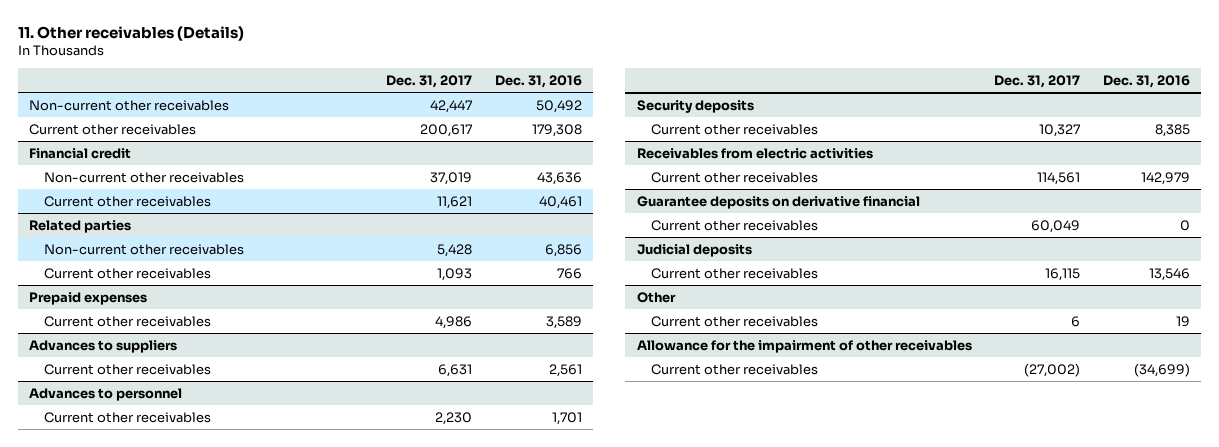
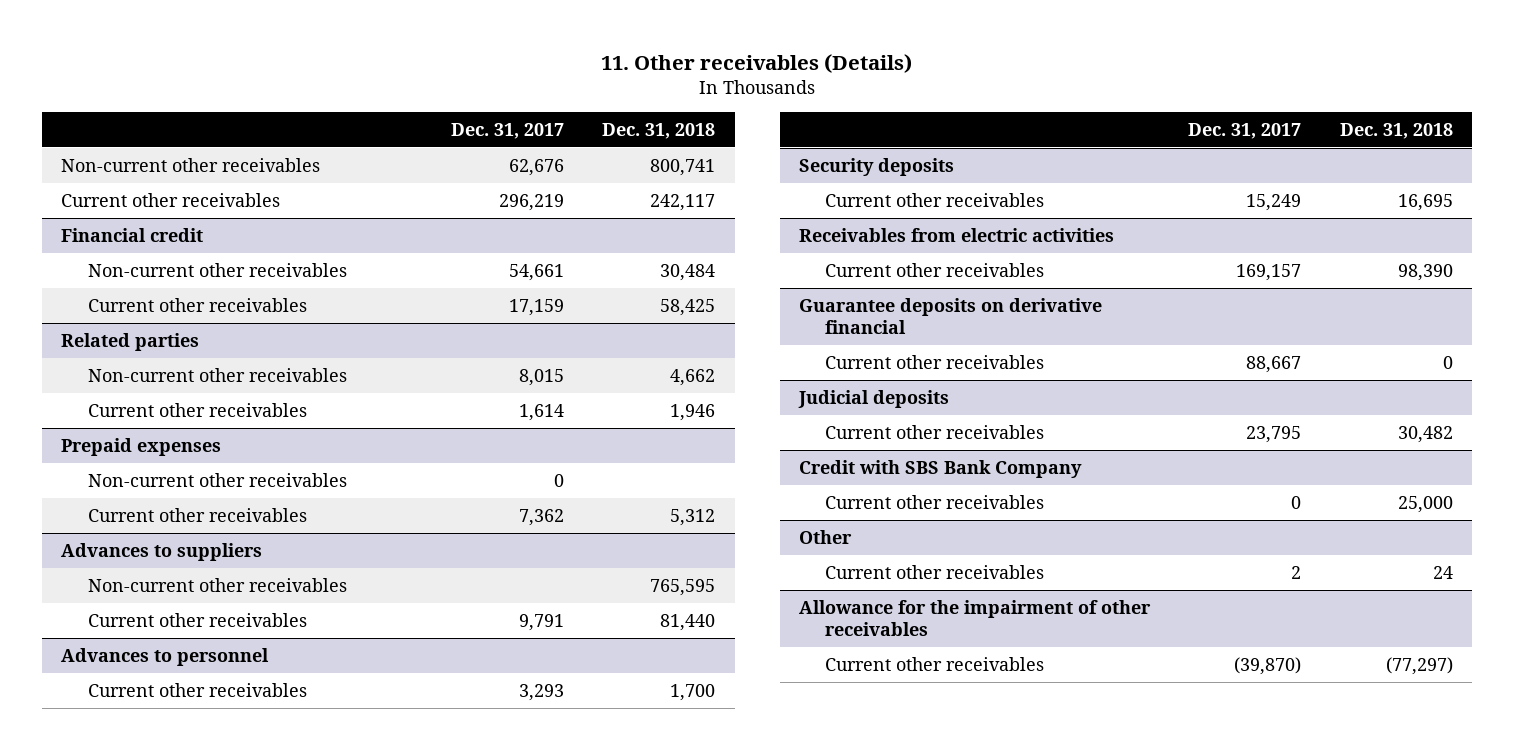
[494,74,582,88] Dec. 31, 2016 -> none
none -> [602,123,716,140] Dec. 31, 2018
[430,99,473,113] 42,447 -> [508,158,564,176] 62,676
[420,123,473,137] 200,617 -> [498,193,564,211] 296,219
[430,171,473,185] 37,019 -> [508,263,564,281] 54,661
[437,195,473,209] 11,621 -> [508,298,564,316] 17,159
[437,243,473,257] 5,428 -> [518,368,564,386] 8,015
[437,267,473,281] 1,093 -> [518,403,564,421] 1,614
none -> [87,472,347,487] Non-current other receivables
[435,315,473,329] 4,986 -> [518,508,564,526] 7,362
none -> [87,577,347,592] Non-current other receivables
[438,363,473,377] 6,631 -> [518,613,564,631] 9,791
[435,411,473,425] 2,230 -> [518,683,564,701] 3,293
[1039,123,1081,137] 10,327 -> [1246,193,1302,211] 15,249
[1037,171,1081,185] 114,561 -> [1236,263,1302,281] 169,157
[1031,219,1081,233] 60,049 -> [1246,355,1302,373] 88,667
[1045,267,1081,281] 16,115 -> [1246,425,1302,443] 23,795
none -> [798,459,1082,478] Credit with SBS Bank Company
none -> [825,494,1045,509] Current other receivables
[1071,315,1081,327] 6 -> [1291,565,1302,579] 2
[1024,362,1081,377] (27,002) -> [1234,656,1302,675] (39,870)

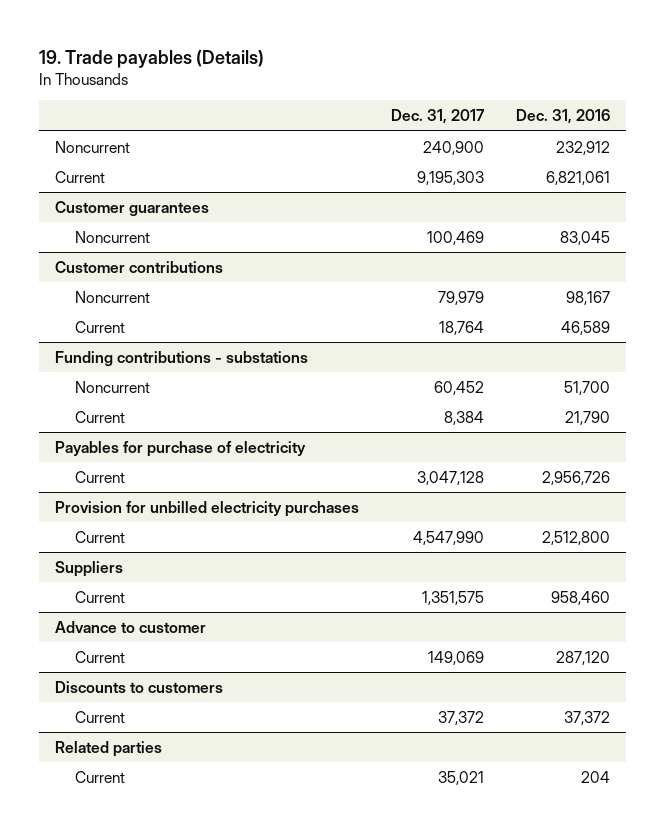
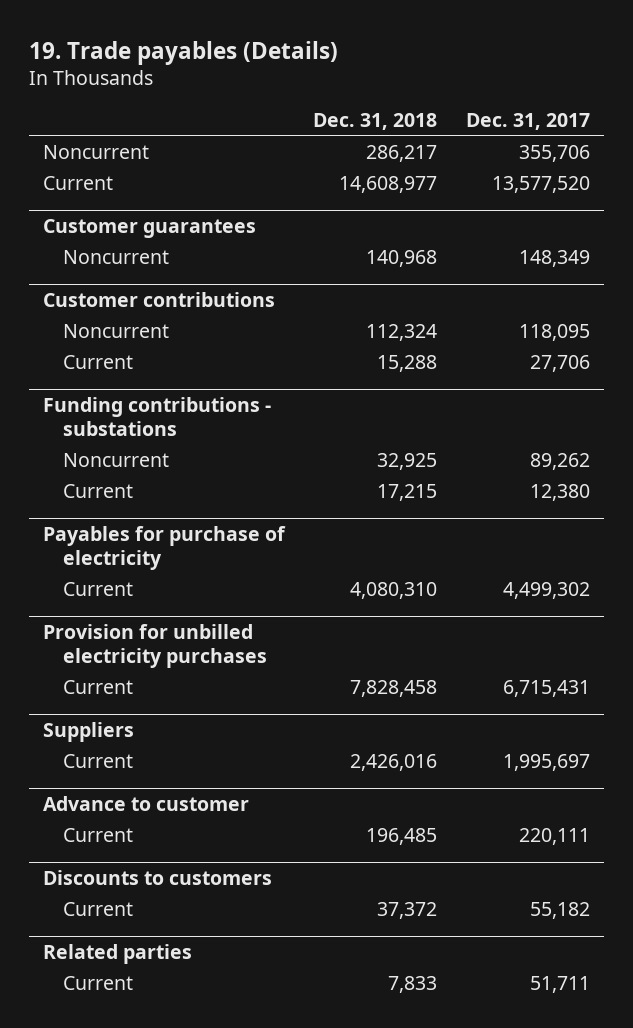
[516,109,611,125] Dec. 31, 2016 -> none
none -> [313,113,438,131] Dec. 31, 2018
[423,140,485,155] 240,900 -> [518,145,590,163] 355,706
[417,170,485,185] 9,195,303 -> [491,176,590,194] 13,577,520
[427,230,485,245] 100,469 -> [518,250,590,268] 148,349
[438,290,485,305] 79,979 -> [518,324,590,342] 118,095
[439,320,485,335] 18,764 -> [529,355,590,373] 27,706
[434,380,485,395] 60,452 -> [529,453,590,471] 89,262
[444,410,485,425] 8,384 -> [529,484,590,502] 12,380
[417,470,485,485] 3,047,128 -> [502,582,590,600] 4,499,302
[413,530,485,545] 4,547,990 -> [502,680,590,698] 6,715,431
[422,590,485,605] 1,351,575 -> [502,754,590,772] 1,995,697
[428,650,485,665] 149,069 -> [518,828,590,846] 220,111
[438,710,485,725] 37,372 -> [529,902,590,920] 55,182
[438,770,485,785] 35,021 -> [529,976,590,994] 51,711

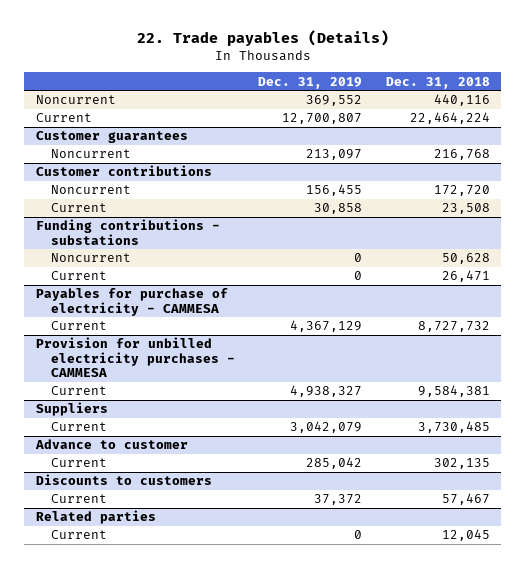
[29,41,339,66] 19. Trade payables (Details) -> [136,30,389,47] 22. Trade payables (Details)
[465,113,590,131] Dec. 31, 2017 -> none
none -> [258,76,363,89] Dec. 31, 2019
[366,145,438,163] 286,217 -> [433,94,490,107] 440,116
[339,176,438,194] 14,608,977 -> [409,112,490,125] 22,464,224
[366,250,438,268] 140,968 -> [433,149,490,161] 216,768
[366,324,438,342] 112,324 -> [433,185,490,197] 172,720
[377,355,438,373] 15,288 -> [441,203,490,215] 23,508
[377,453,438,471] 32,925 -> [441,253,490,265] 50,628
[377,484,438,502] 17,215 -> [441,270,490,283] 26,471
[43,526,287,571] Payables for purchase of electricity -> [35,288,228,316] Payables for purchase of electricity - CAMMESA
[350,582,438,600] 4,080,310 -> [417,321,490,333] 8,727,732
[43,624,268,669] Provision for unbilled electricity purchases -> [35,337,235,378] Provision for unbilled electricity purchases - CAMMESA
[350,680,438,698] 7,828,458 -> [417,385,490,398] 9,584,381
[350,754,438,772] 2,426,016 -> [417,421,490,434] 3,730,485
[366,828,438,846] 196,485 -> [433,458,490,470] 302,135
[377,902,438,920] 37,372 -> [441,493,490,506] 57,467
[388,976,438,994] 7,833 -> [441,529,490,542] 12,045

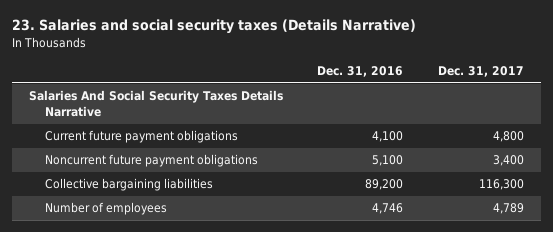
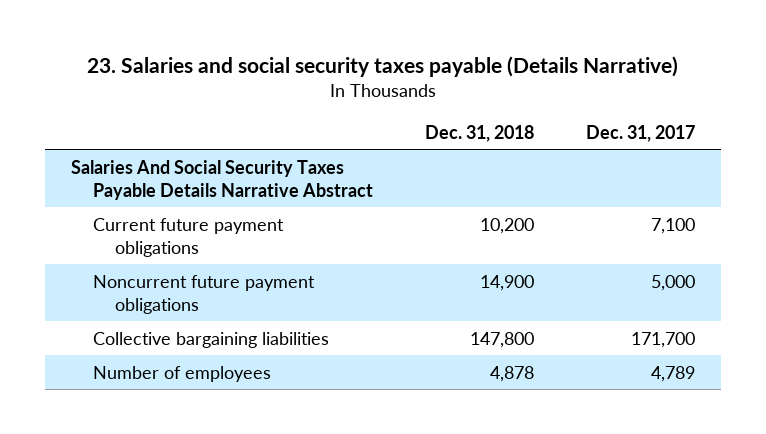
[11,19,416,35] 23. Salaries and social security taxes (Details Narrative) -> [87,56,679,78] 23. Salaries and social security taxes payable (Details Narrative)
[317,66,404,78] Dec. 31, 2016 -> none
none -> [425,124,535,142] Dec. 31, 2018
[28,90,283,117] Salaries And Social Security Taxes Details Narrative -> [71,159,374,200] Salaries And Social Security Taxes Payable Details Narrative Abstract
[492,131,524,143] 4,800 -> [651,217,696,234] 7,100
[492,155,524,167] 3,400 -> [651,274,696,291] 5,000
[478,179,524,191] 116,300 -> [631,331,696,348] 171,700

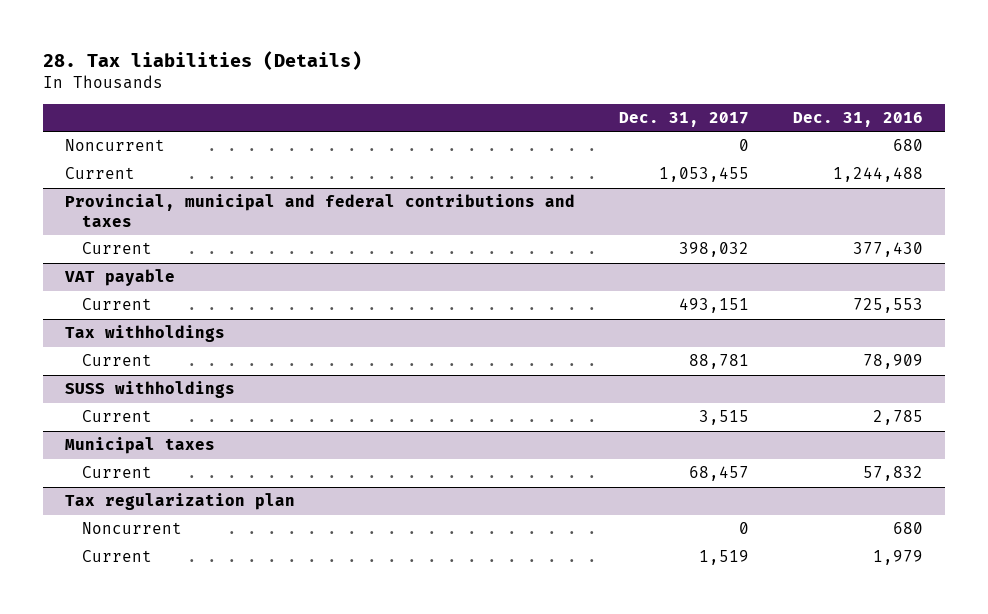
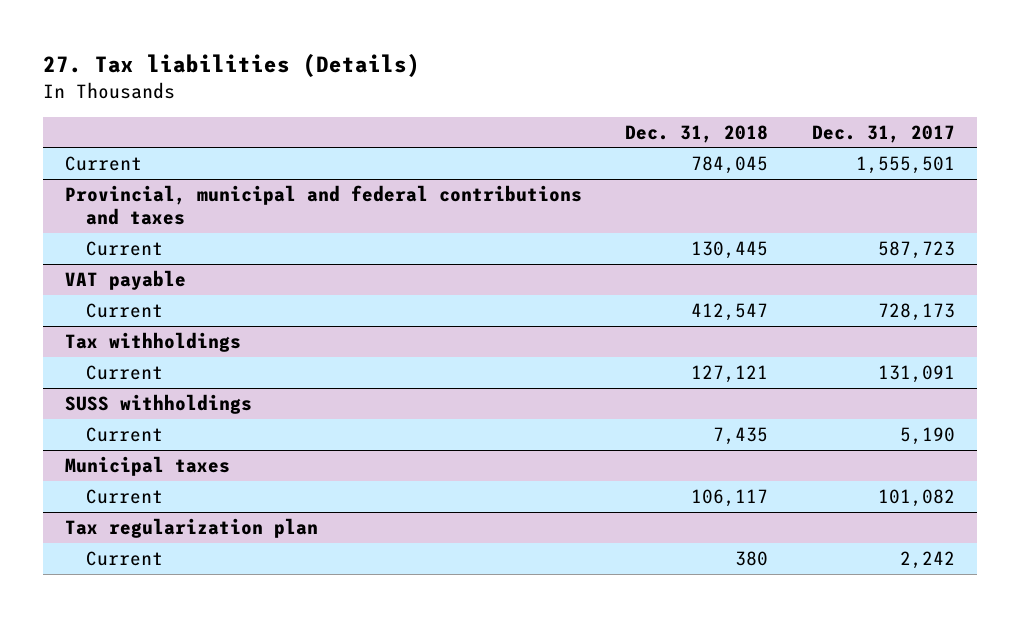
[42,51,362,71] 28. Tax liabilities (Details) -> [42,54,420,78] 27. Tax liabilities (Details)
[793,112,924,128] Dec. 31, 2016 -> none
none -> [625,124,769,143] Dec. 31, 2018
[64,139,165,152] Noncurrent -> none
[658,167,749,183] 1,053,455 -> [856,155,956,174] 1,555,501
[678,242,749,258] 398,032 -> [878,240,956,259] 587,723
[678,298,749,314] 493,151 -> [878,302,956,321] 728,173
[688,354,749,370] 88,781 -> [878,364,956,383] 131,091
[698,410,749,426] 3,515 -> [900,426,956,445] 5,190
[688,466,749,482] 68,457 -> [878,488,956,507] 101,082
[82,522,183,535] Noncurrent -> none
[698,550,749,566] 1,519 -> [900,550,956,569] 2,242

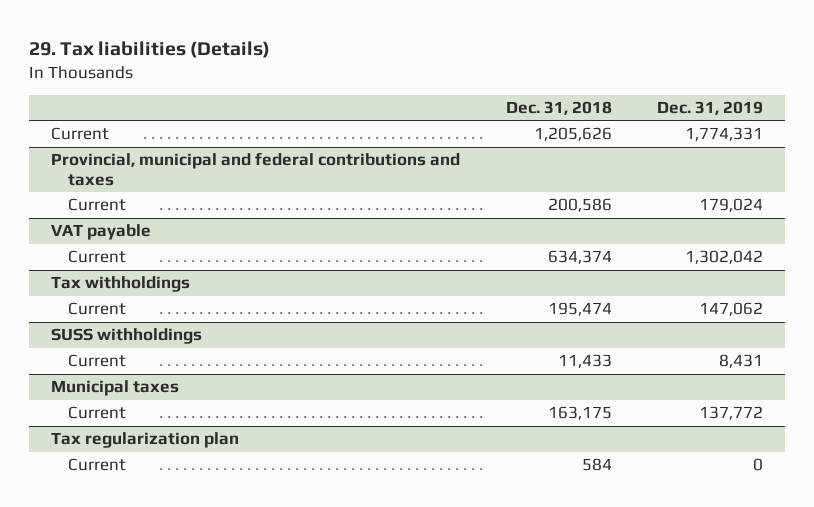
[42,54,420,78] 27. Tax liabilities (Details) -> [28,40,270,58] 29. Tax liabilities (Details)
[812,124,956,143] Dec. 31, 2017 -> none
none -> [656,101,763,116] Dec. 31, 2019
[691,155,769,174] 784,045 -> [533,127,612,142] 1,205,626
[691,240,769,259] 130,445 -> [547,198,612,213] 200,586
[691,302,769,321] 412,547 -> [547,250,612,265] 634,374
[691,364,769,383] 127,121 -> [547,302,612,317] 195,474
[713,426,769,445] 7,435 -> [557,354,612,369] 11,433
[691,488,769,507] 106,117 -> [547,406,612,421] 163,175
[735,550,769,566] 380 -> [581,458,612,472] 584

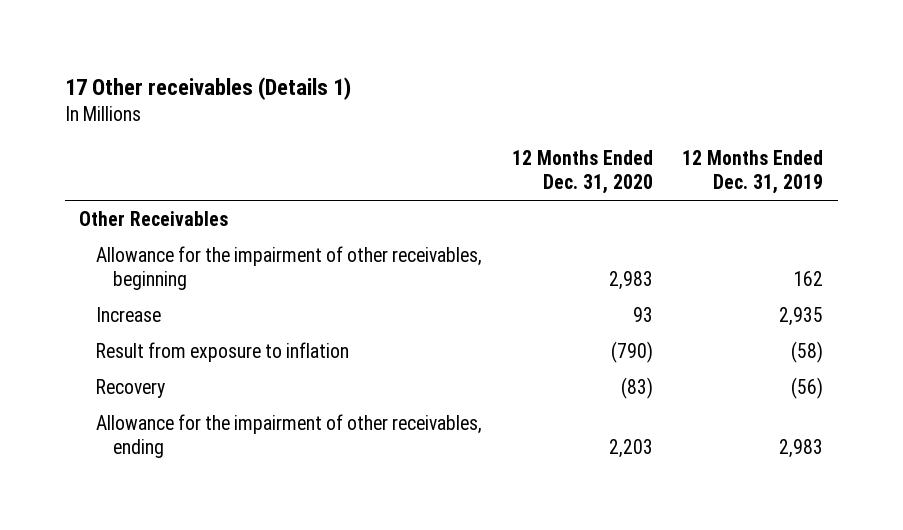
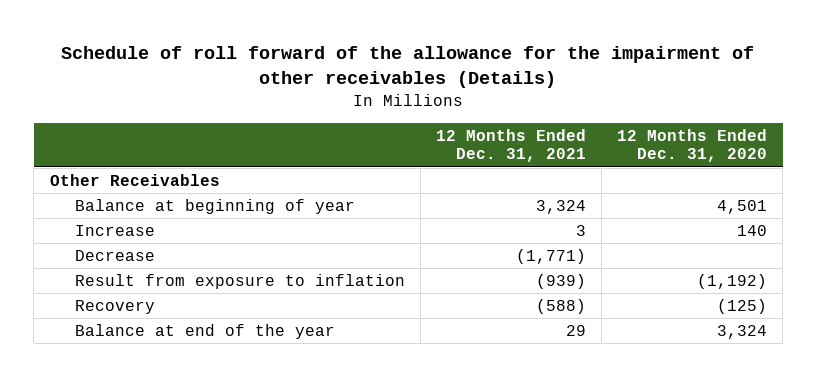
[64,76,351,100] 17 Other receivables (Details 1) -> [61,46,755,89] Schedule of roll forward of the allowance for the impairment of other receivables (Details)
[682,150,824,195] 12 Months Ended Dec. 31, 2019 -> none
none -> [436,128,587,163] 12 Months Ended Dec. 31, 2021
[96,245,483,290] Allowance for the impairment of other receivables, beginning -> none
[96,413,483,458] Allowance for the impairment of other receivables, ending -> none
none -> [74,198,355,214] Balance at beginning of year
[632,306,653,322] 93 -> [737,224,768,236] 140
none -> [74,249,155,261] Decrease
[610,340,653,363] (790) -> [697,273,768,289] (1,192)
[620,376,653,399] (83) -> [717,298,768,314] (125)
none -> [74,323,335,339] Balance at end of the year

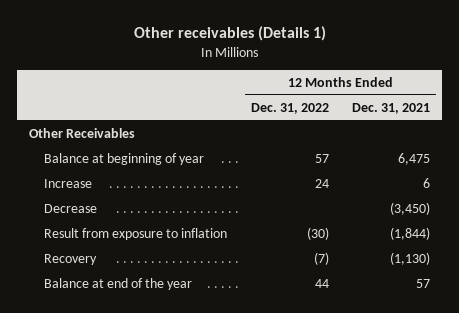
[61,46,755,89] Schedule of roll forward of the allowance for the impairment of other receivables (Details) -> [133,26,326,42] Other receivables (Details 1)
[617,128,768,163] 12 Months Ended Dec. 31, 2020 -> none
none -> [250,102,329,114] Dec. 31, 2022
[536,199,587,214] 3,324 -> [398,152,431,165] 6,475
[576,224,587,236] 3 -> [423,177,431,188] 6
[516,248,587,264] (1,771) -> [390,201,431,215] (3,450)
[536,273,587,289] (939) -> [390,226,431,240] (1,844)
[536,298,587,314] (588) -> [390,251,431,265] (1,130)
[566,324,587,336] 29 -> [416,278,431,288] 57

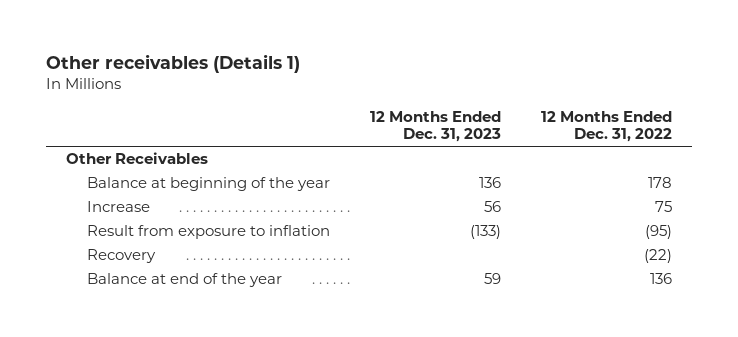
[352,102,431,114] Dec. 31, 2021 -> none
none -> [369,110,501,143] 12 Months Ended Dec. 31, 2023
[43,203,97,213] Decrease -> none
[43,152,204,165] Balance at beginning of year -> [87,177,331,192] Balance at beginning of the year
[314,153,329,163] 57 -> [647,177,672,189] 178
[314,178,329,188] 24 -> [654,201,672,213] 75
[306,226,329,240] (30) -> [644,225,672,240] (95)
[313,251,329,265] (7) -> [643,249,672,264] (22)
[314,278,329,288] 44 -> [649,273,672,285] 136

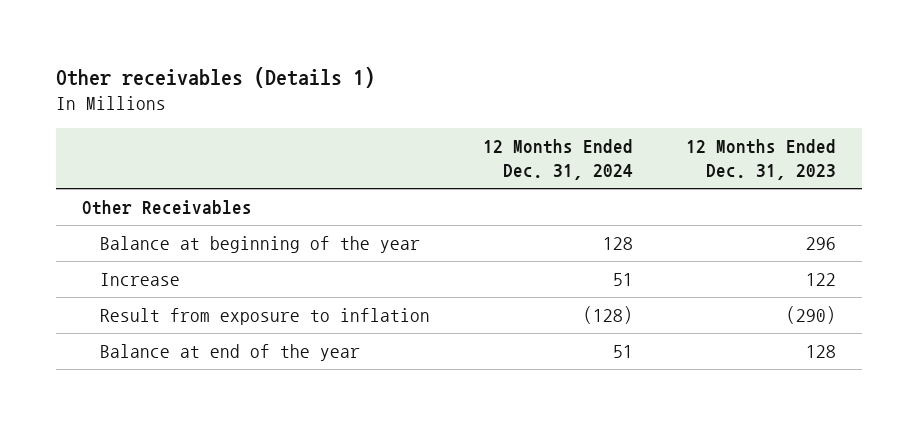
[540,110,672,143] 12 Months Ended Dec. 31, 2022 -> none
none -> [482,139,633,180] 12 Months Ended Dec. 31, 2024
[87,249,157,264] Recovery -> none
[478,177,501,189] 136 -> [805,237,836,251] 296
[483,201,501,213] 56 -> [805,273,836,287] 122
[469,225,501,240] (133) -> [785,306,836,325] (290)
[483,273,501,285] 59 -> [805,345,836,359] 128

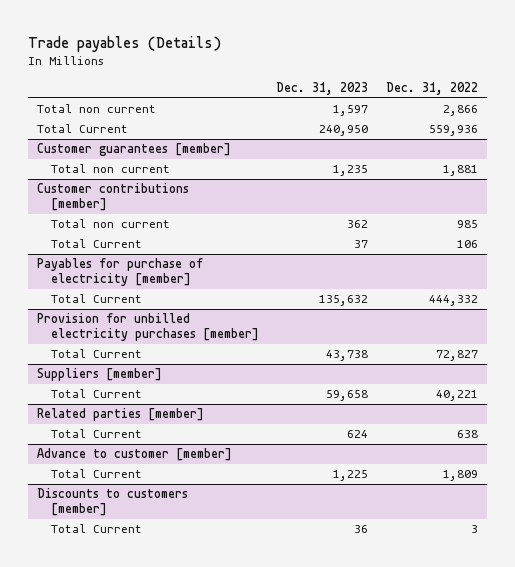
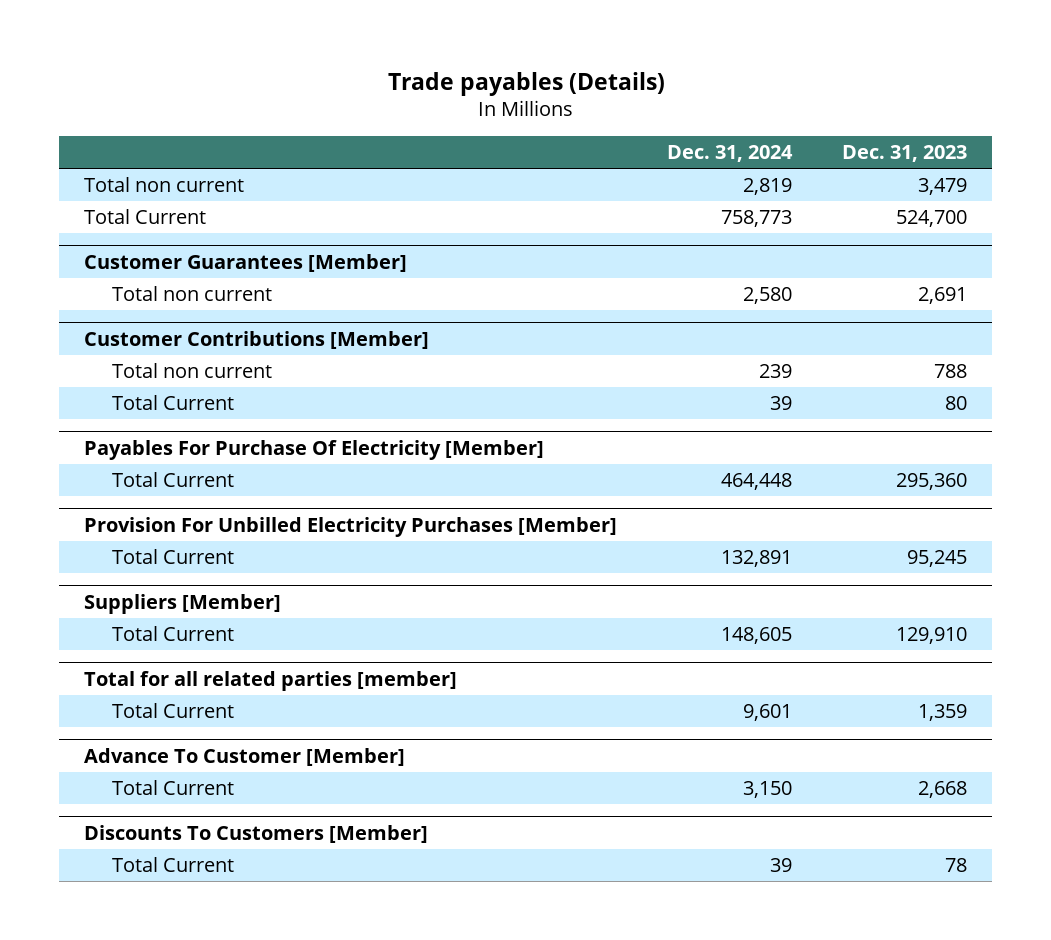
[385,82,478,96] Dec. 31, 2022 -> none
none -> [667,145,794,163] Dec. 31, 2024
[333,105,369,117] 1,597 -> [918,178,968,196] 3,479
[319,125,369,137] 240,950 -> [896,210,968,228] 524,700
[37,143,232,157] Customer guarantees [member] -> [83,253,407,272] Customer Guarantees [Member]
[333,165,369,177] 1,235 -> [918,287,968,305] 2,691
[37,183,190,211] Customer contributions [member] -> [83,330,429,349] Customer Contributions [Member]
[347,220,369,229] 362 -> [934,364,968,379] 788
[354,240,369,249] 37 -> [945,396,968,411] 80
[37,258,204,286] Payables for purchase of electricity [member] -> [83,439,544,460] Payables For Purchase Of Electricity [Member]
[319,295,369,307] 135,632 -> [896,473,968,491] 295,360
[37,313,260,341] Provision for unbilled electricity purchases [member] -> [83,516,617,537] Provision For Unbilled Electricity Purchases [Member]
[326,350,369,362] 43,738 -> [907,550,968,568] 95,245
[37,368,163,382] Suppliers [member] -> [83,593,281,614] Suppliers [Member]
[326,390,369,402] 59,658 -> [896,627,968,645] 129,910
[37,408,205,422] Related parties [member] -> [83,670,457,691] Total for all related parties [member]
[347,430,369,439] 624 -> [918,704,968,722] 1,359
[37,448,233,462] Advance to customer [member] -> [83,747,405,766] Advance To Customer [Member]
[333,470,369,482] 1,225 -> [918,781,968,799] 2,668
[37,488,189,516] Discounts to customers [member] -> [83,824,428,843] Discounts To Customers [Member]
[354,525,369,534] 36 -> [945,858,968,873] 78

